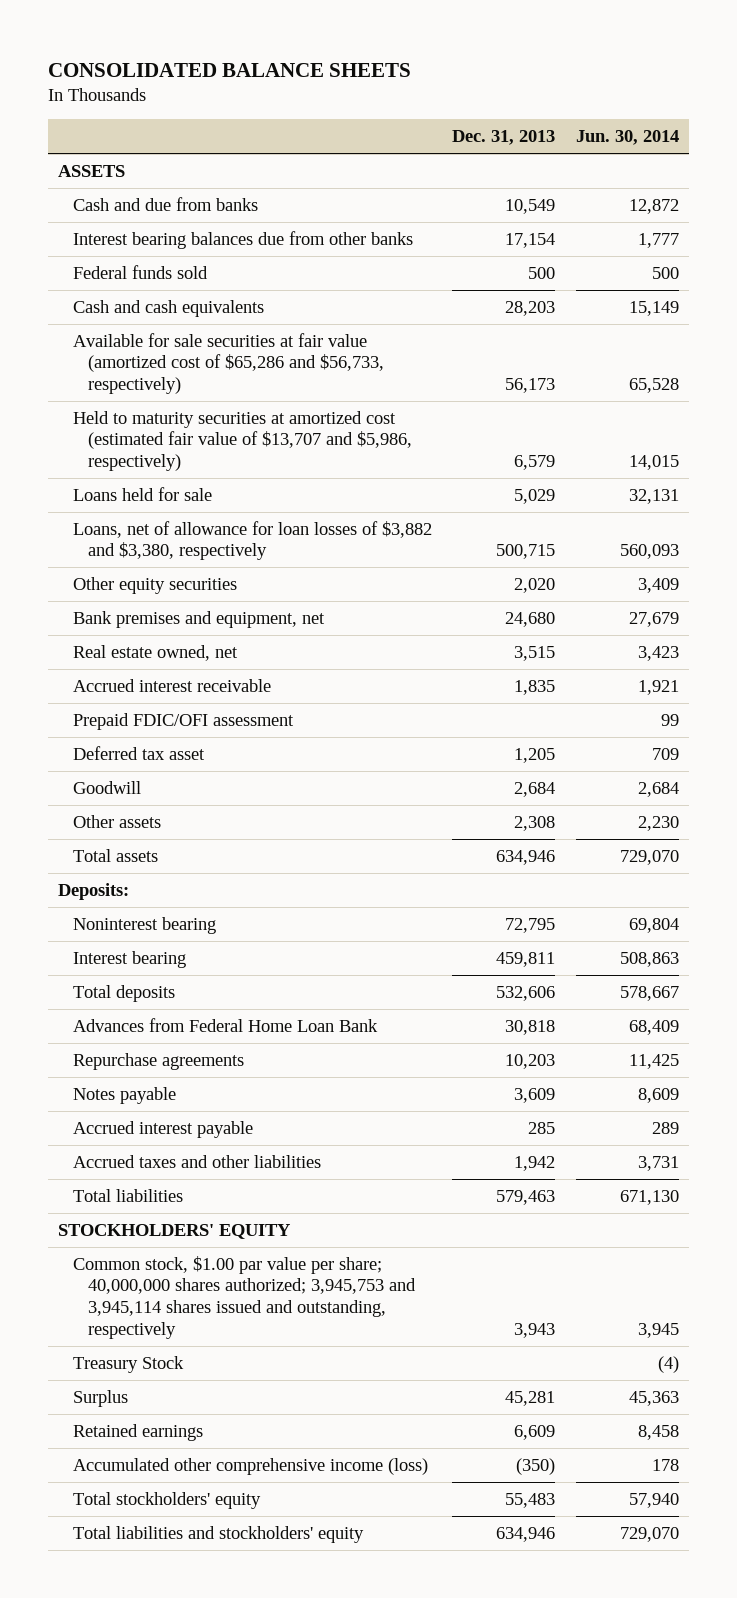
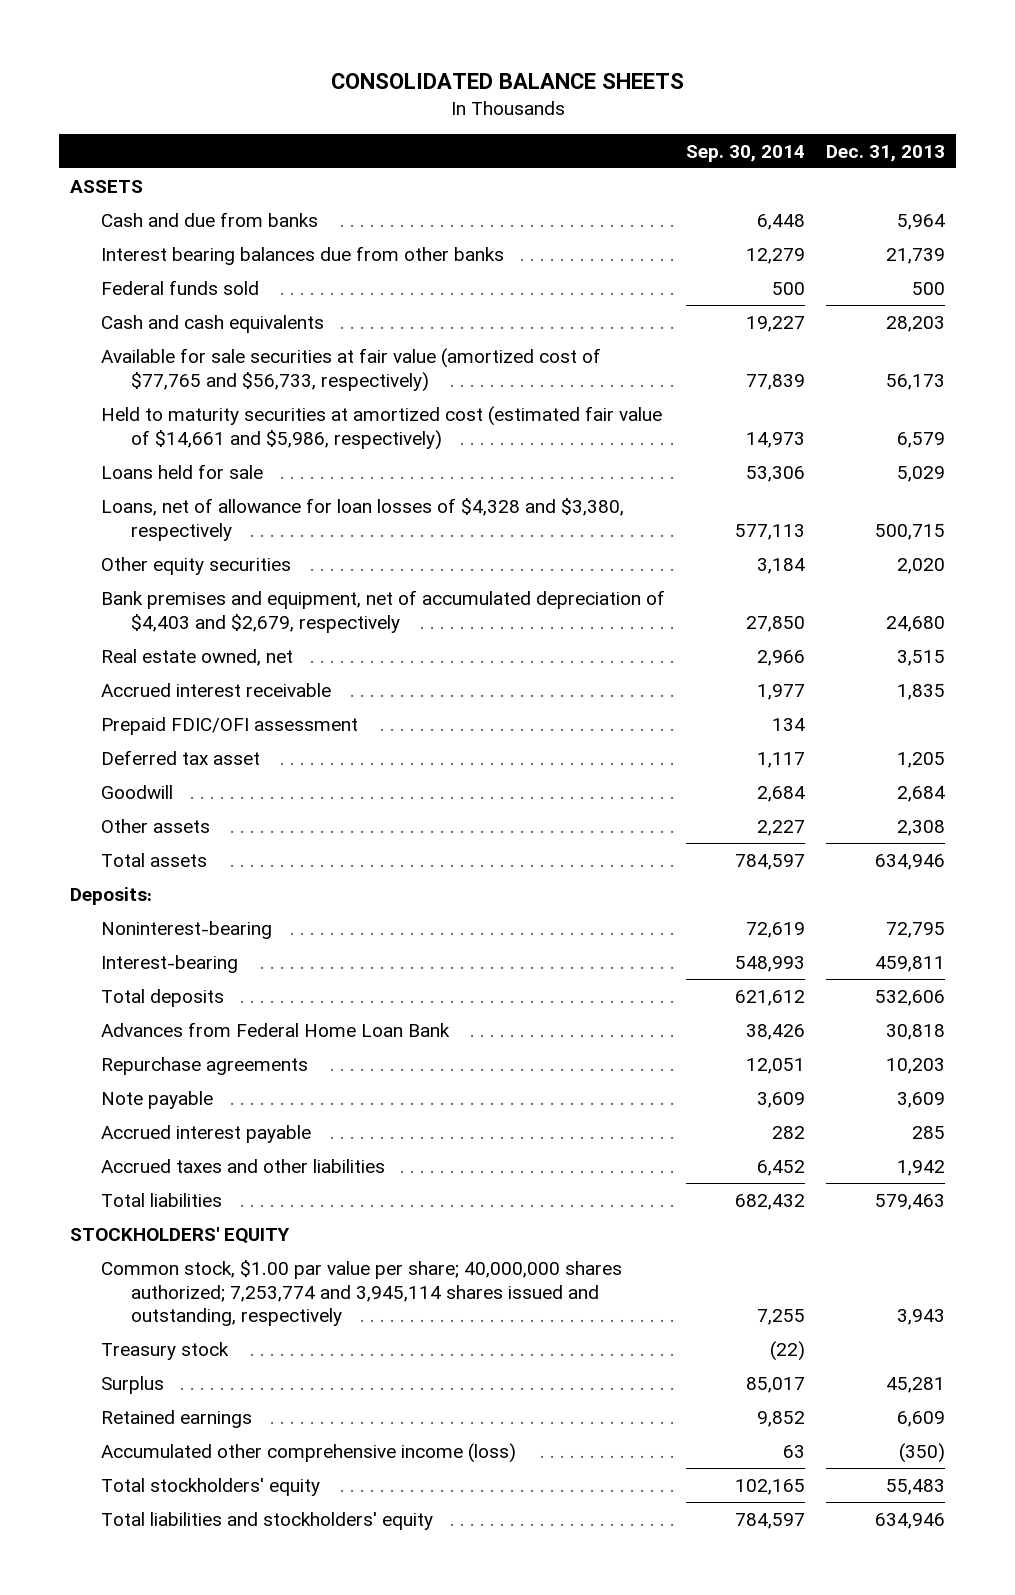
[575,130,679,146] Jun. 30, 2014 -> none
none -> [685,144,805,162] Sep. 30, 2014
[505,198,556,214] 10,549 -> [897,213,946,230] 5,964
[505,232,556,248] 17,154 -> [886,247,946,264] 21,739
[72,332,384,395] Available for sale securities at fair value (amortized cost of $65,286 and $56,733, respectively) -> [100,347,601,392] Available for sale securities at fair value (amortized cost of $77,765 and $56,733, respectively)
[72,410,412,472] Held to maturity securities at amortized cost (estimated fair value of $13,707 and $5,986, respectively) -> [100,405,662,450] Held to maturity securities at amortized cost (estimated fair value of $14,661 and $5,986, respectively)
[72,520,432,561] Loans, net of allowance for loan losses of $3,882 and $3,380, respectively -> [100,497,624,541] Loans, net of allowance for loan losses of $4,328 and $3,380, respectively
[72,610,325,628] Bank premises and equipment, net -> [100,589,665,633] Bank premises and equipment, net of accumulated depreciation of $4,403 and $2,679, respectively
[72,916,216,934] Noninterest bearing -> [100,920,272,939] Noninterest-bearing
[72,950,186,968] Interest bearing -> [100,954,238,973] Interest-bearing
[72,1086,176,1104] Notes payable -> [100,1090,213,1109] Note payable
[72,1255,416,1339] Common stock, $1.00 par value per share; 40,000,000 shares authorized; 3,945,753 and 3,945,114 shares issued and outstanding, respectively -> [100,1259,622,1327] Common stock, $1.00 par value per share; 40,000,000 shares authorized; 7,253,774 and 3,945,114 shares issued and outstanding, respectively
[72,1355,184,1373] Treasury Stock -> [100,1341,229,1360] Treasury stock

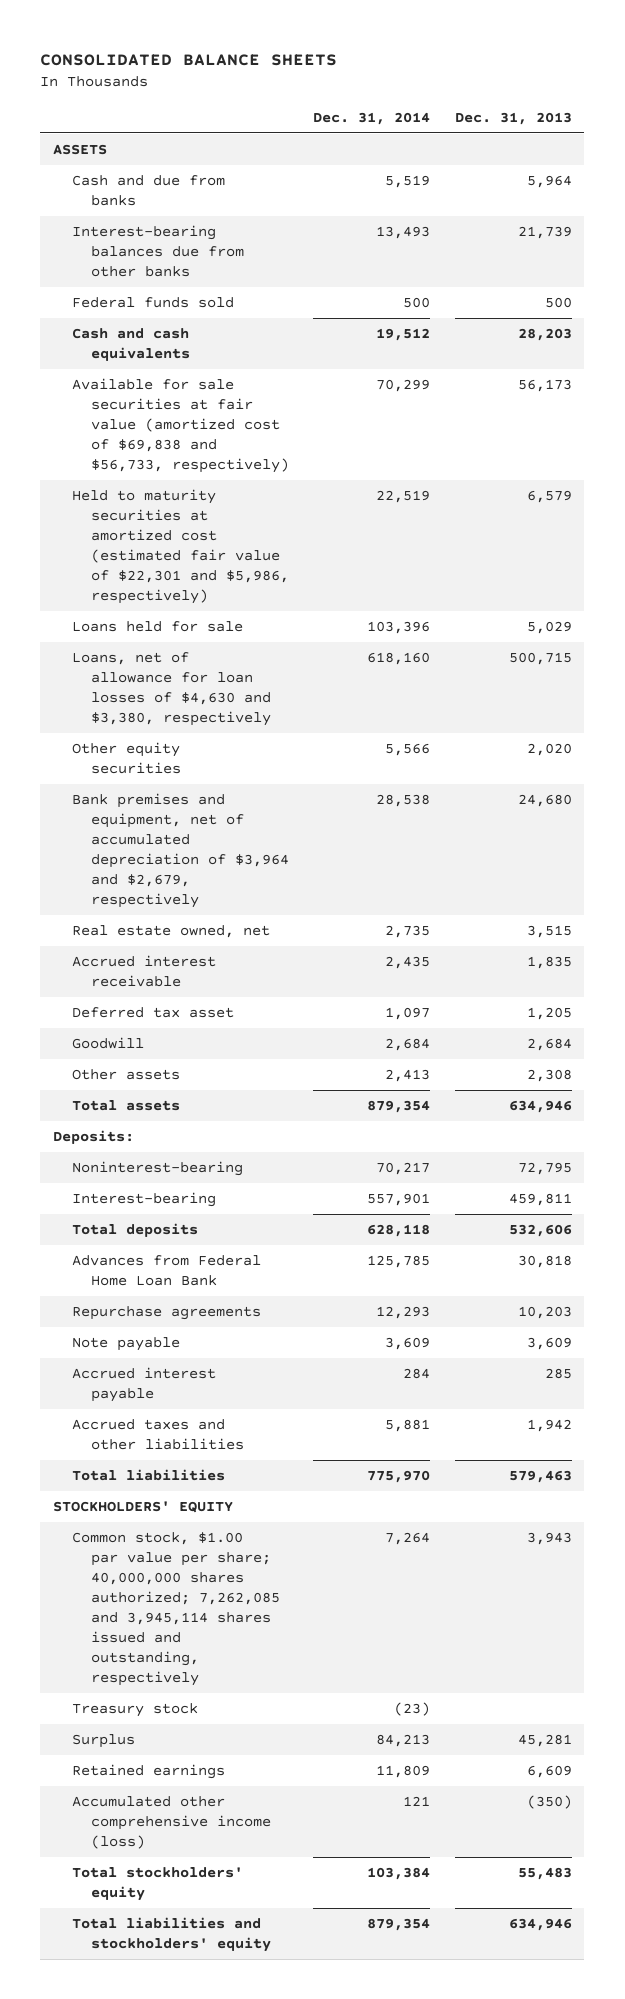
[685,144,805,162] Sep. 30, 2014 -> none
none -> [313,111,431,125] Dec. 31, 2014
[100,245,504,265] Interest bearing balances due from other banks -> [71,225,244,278] Interest-bearing balances due from other banks
[100,347,601,392] Available for sale securities at fair value (amortized cost of $77,765 and $56,733, respectively) -> [71,378,289,474] Available for sale securities at fair value (amortized cost of $69,838 and $56,733, respectively)
[100,405,662,450] Held to maturity securities at amortized cost (estimated fair value of $14,661 and $5,986, respectively) -> [71,489,289,605] Held to maturity securities at amortized cost (estimated fair value of $22,301 and $5,986, respectively)
[100,497,624,541] Loans, net of allowance for loan losses of $4,328 and $3,380, respectively -> [71,652,271,727] Loans, net of allowance for loan losses of $4,630 and $3,380, respectively
[100,589,665,633] Bank premises and equipment, net of accumulated depreciation of $4,403 and $2,679, respectively -> [71,793,289,909] Bank premises and equipment, net of accumulated depreciation of $3,964 and $2,679, respectively
[100,716,358,735] Prepaid FDIC/OFI assessment -> none
[100,1259,622,1327] Common stock, $1.00 par value per share; 40,000,000 shares authorized; 7,253,774 and 3,945,114 shares issued and outstanding, respectively -> [71,1532,280,1687] Common stock, $1.00 par value per share; 40,000,000 shares authorized; 7,262,085 and 3,945,114 shares issued and outstanding, respectively

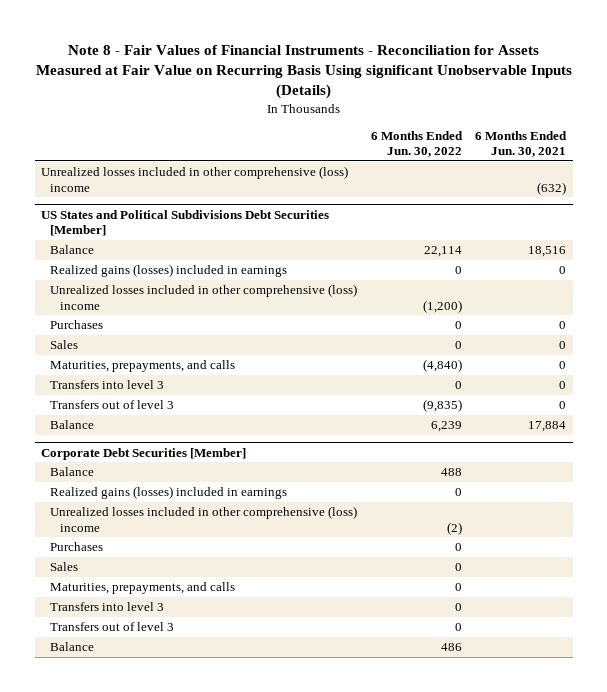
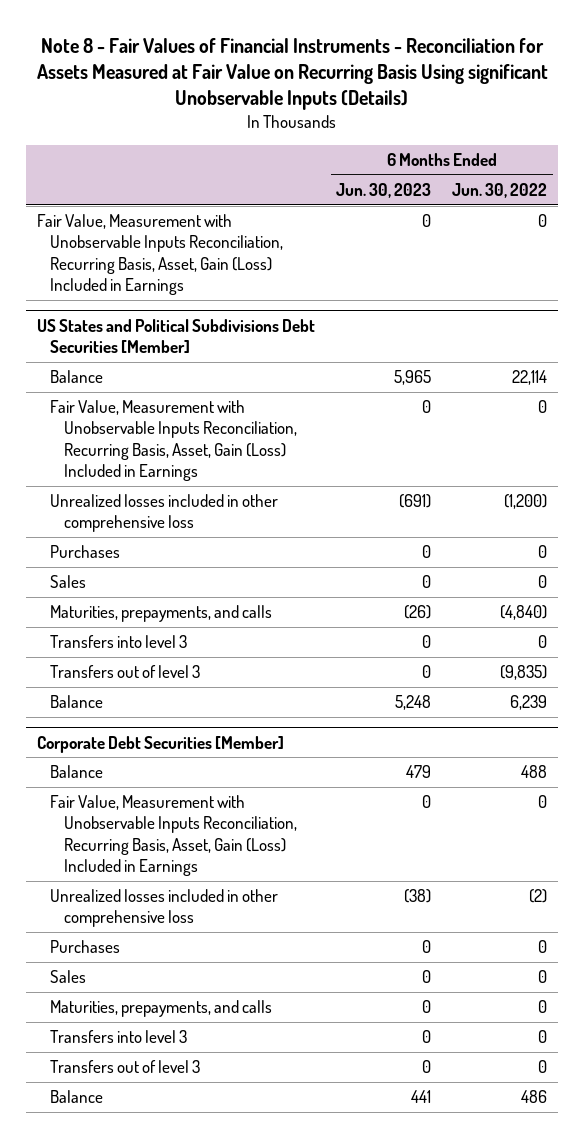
[475,130,568,158] 6 Months Ended Jun. 30, 2021 -> none
none -> [336,183,432,199] Jun. 30, 2023
[41,165,349,192] Unrealized losses included in other comprehensive (loss) income -> none
none -> [36,214,284,296] Fair Value, Measurement with Unobservable Inputs Reconciliation, Recurring Basis, Asset, Gain (Loss) Included in Earnings
[50,263,288,277] Realized gains (losses) included in earnings -> [50,400,297,482] Fair Value, Measurement with Unobservable Inputs Reconciliation, Recurring Basis, Asset, Gain (Loss) Included in Earnings
[50,283,358,310] Unrealized losses included in other comprehensive (loss) income -> [50,494,279,533] Unrealized losses included in other comprehensive loss
[50,485,288,499] Realized gains (losses) included in earnings -> [50,795,297,877] Fair Value, Measurement with Unobservable Inputs Reconciliation, Recurring Basis, Asset, Gain (Loss) Included in Earnings
[50,505,358,532] Unrealized losses included in other comprehensive (loss) income -> [50,889,279,928] Unrealized losses included in other comprehensive loss

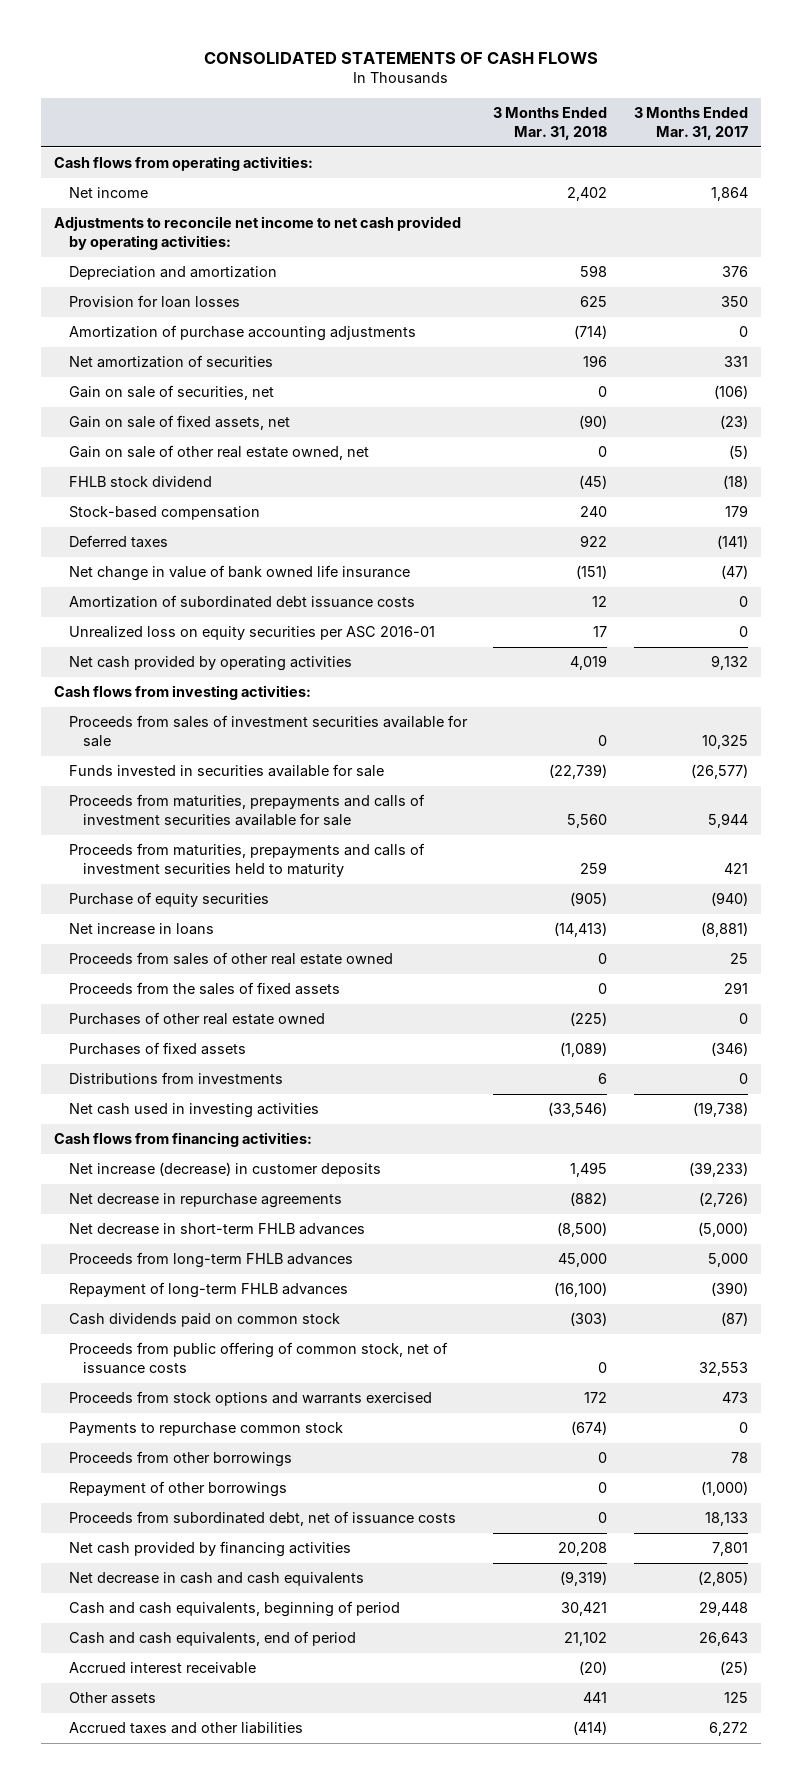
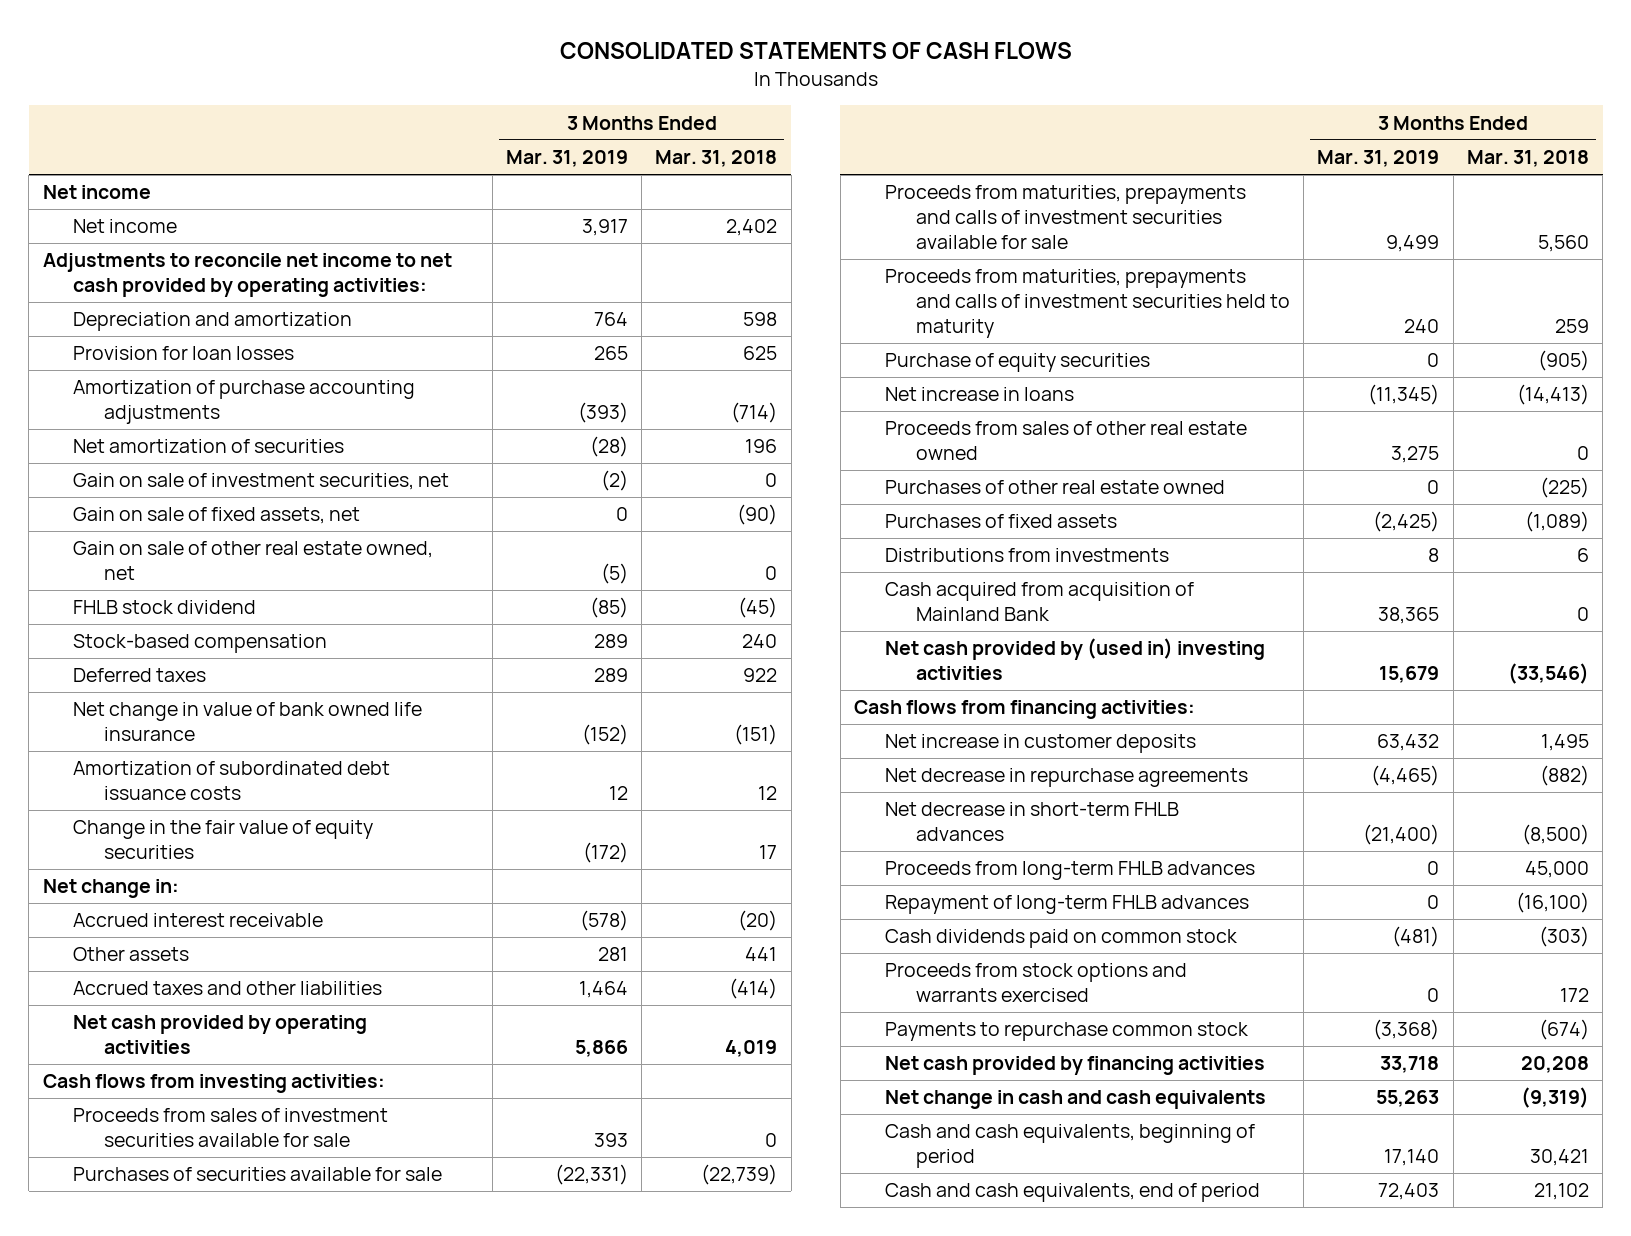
[633,107,748,140] 3 Months Ended Mar. 31, 2017 -> none
none -> [505,150,628,168] Mar. 31, 2019
[54,156,314,172] Cash flows from operating activities: -> [42,185,151,200] Net income
[68,385,274,401] Gain on sale of securities, net -> [73,473,450,491] Gain on sale of investment securities, net
[68,626,435,641] Unrealized loss on equity securities per ASC 2016-01 -> none
none -> [73,820,374,859] Change in the fair value of equity securities
none -> [42,879,179,899] Net change in:
[68,1662,256,1675] Accrued interest receivable -> [73,913,324,928] Accrued interest receivable
[68,1692,156,1705] Other assets -> [73,947,190,962] Other assets
[68,1722,303,1735] Accrued taxes and other liabilities -> [73,981,383,996] Accrued taxes and other liabilities
[68,764,384,778] Funds invested in securities available for sale -> [73,1167,443,1182] Purchases of securities available for sale
[68,982,340,996] Proceeds from the sales of fixed assets -> none
none -> [884,582,1194,621] Cash acquired from acquisition of Mainland Bank
[68,1103,319,1119] Net cash used in investing activities -> [884,638,1265,680] Net cash provided by (used in) investing activities
[68,1162,381,1178] Net increase (decrease) in customer deposits -> [884,734,1196,754] Net increase in customer deposits
[68,1342,448,1375] Proceeds from public offering of common stock, net of issuance costs -> none
[68,1451,292,1468] Proceeds from other borrowings -> none
[68,1481,287,1498] Repayment of other borrowings -> none
[68,1511,456,1527] Proceeds from subordinated debt, net of issuance costs -> none
[68,1572,364,1587] Net decrease in cash and cash equivalents -> [884,1090,1266,1110] Net change in cash and cash equivalents

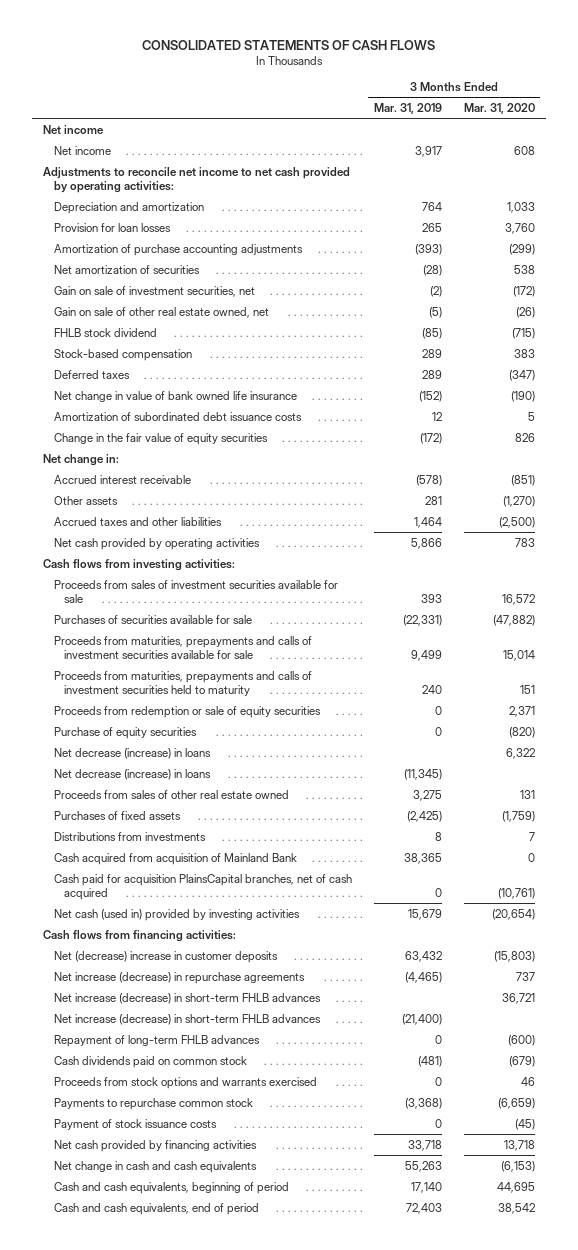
[655,150,778,168] Mar. 31, 2018 -> none
none -> [463,102,535,114] Mar. 31, 2020
[73,507,361,525] Gain on sale of fixed assets, net -> none
none -> [53,705,321,718] Proceeds from redemption or sale of equity securities
none -> [53,747,211,759] Net decrease (increase) in loans
[884,387,1074,402] Net increase in loans -> [53,768,211,780] Net decrease (increase) in loans
[884,480,1225,495] Purchases of other real estate owned -> none
none -> [53,873,352,901] Cash paid for acquisition PlainsCapital branches, net of cash acquired
[884,638,1265,680] Net cash provided by (used in) investing activities -> [53,908,300,921] Net cash (used in) provided by investing activities
[884,861,1255,881] Proceeds from long-term FHLB advances -> none
[884,734,1196,754] Net increase in customer deposits -> [53,950,278,963] Net (decrease) increase in customer deposits
[884,768,1248,788] Net decrease in repurchase agreements -> [53,971,305,984] Net increase (decrease) in repurchase agreements
none -> [53,992,321,1004] Net increase (decrease) in short-term FHLB advances
[884,802,1179,841] Net decrease in short-term FHLB advances -> [53,1013,321,1025] Net increase (decrease) in short-term FHLB advances
none -> [53,1118,217,1130] Payment of stock issuance costs

